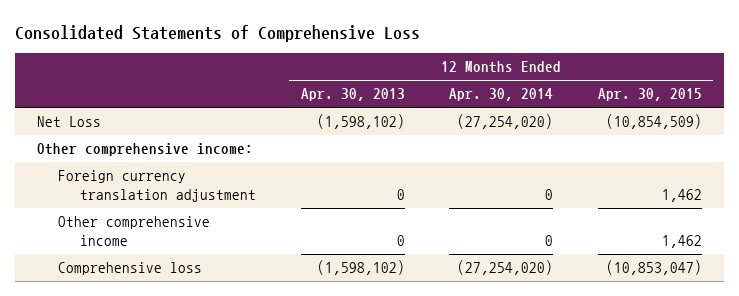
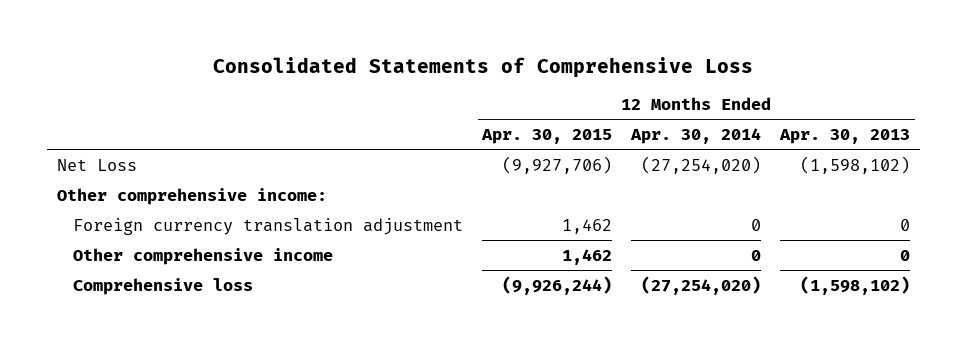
[606,114,703,130] (10,854,509) -> [502,155,613,174] (9,927,706)
[606,260,703,276] (10,853,047) -> [502,275,613,295] (9,926,244)

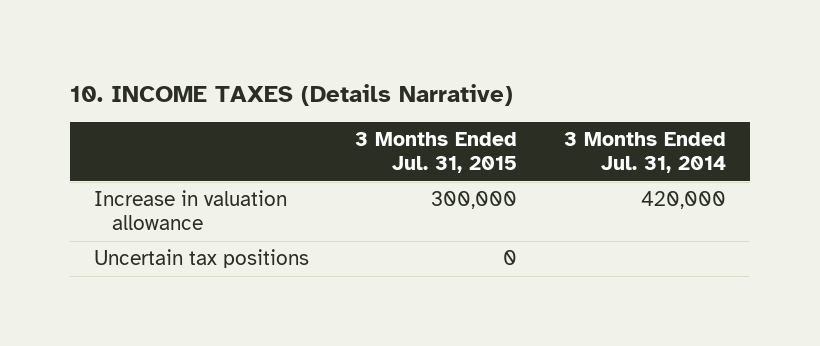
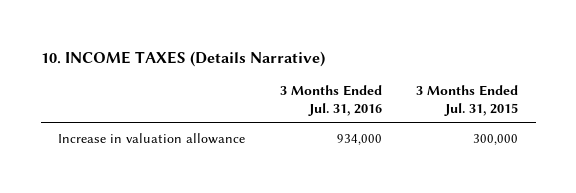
[564,132,727,174] 3 Months Ended Jul. 31, 2014 -> none
none -> [279,85,382,117] 3 Months Ended Jul. 31, 2016
[93,249,309,269] Uncertain tax positions -> none

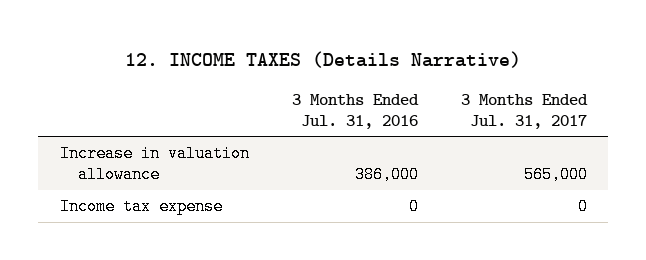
[40,50,325,67] 10. INCOME TAXES (Details Narrative) -> [125,50,522,68] 12. INCOME TAXES (Details Narrative)
[416,85,519,117] 3 Months Ended Jul. 31, 2015 -> none
none -> [460,93,588,129] 3 Months Ended Jul. 31, 2017
[336,133,382,145] 934,000 -> [354,166,419,184] 386,000
none -> [59,198,223,216] Income tax expense

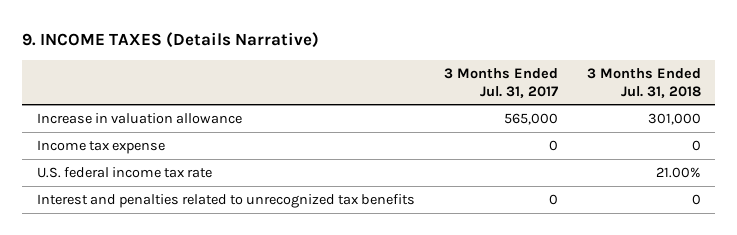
[125,50,522,68] 12. INCOME TAXES (Details Narrative) -> [22,31,320,48] 9. INCOME TAXES (Details Narrative)
[291,93,419,129] 3 Months Ended Jul. 31, 2016 -> none
none -> [586,67,701,98] 3 Months Ended Jul. 31, 2018
none -> [36,166,212,178] U.S. federal income tax rate
none -> [36,193,415,208] Interest and penalties related to unrecognized tax benefits

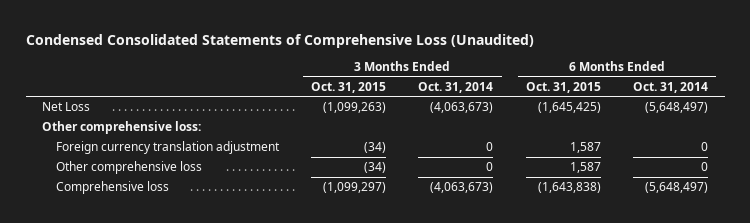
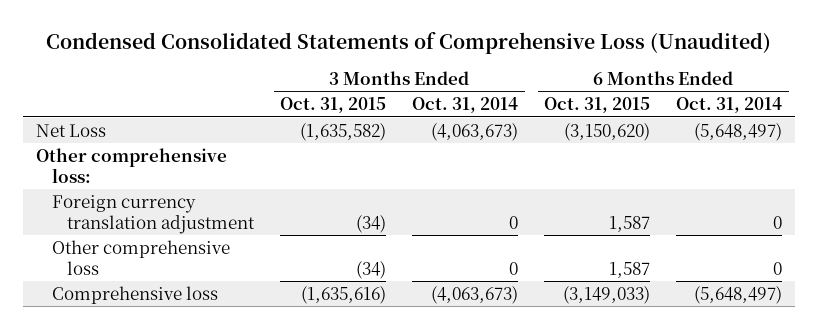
[323,102,387,114] (1,099,263) -> [300,122,387,141] (1,635,582)
[537,102,601,114] (1,645,425) -> [564,122,651,141] (3,150,620)
[323,182,387,194] (1,099,297) -> [301,285,387,304] (1,635,616)
[537,182,601,194] (1,643,838) -> [563,285,651,304] (3,149,033)

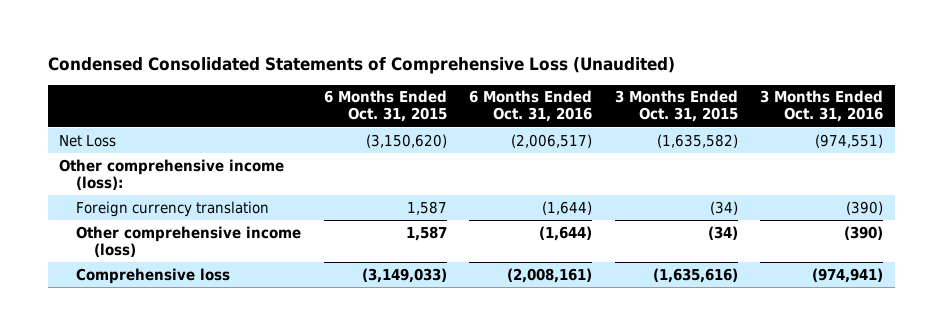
[412,97,519,114] Oct. 31, 2014 -> none
[676,97,783,114] Oct. 31, 2014 -> none
none -> [469,90,593,123] 6 Months Ended Oct. 31, 2016
none -> [760,90,884,123] 3 Months Ended Oct. 31, 2016
[36,147,228,183] Other comprehensive loss: -> [58,158,284,190] Other comprehensive income (loss):
[51,194,256,234] Foreign currency translation adjustment -> [76,200,270,217] Foreign currency translation
[51,239,230,275] Other comprehensive loss -> [76,225,302,257] Other comprehensive income (loss)

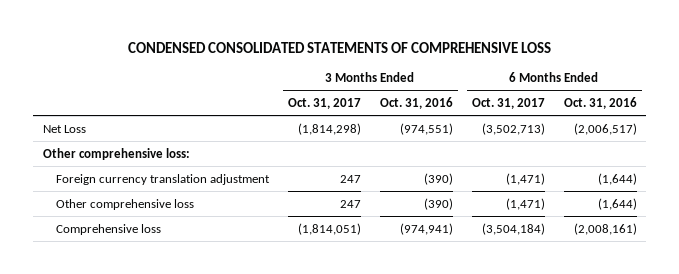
[47,57,675,75] Condensed Consolidated Statements of Comprehensive Loss (Unaudited) -> [127,41,551,53] CONDENSED CONSOLIDATED STATEMENTS OF COMPREHENSIVE LOSS
[323,90,447,123] 6 Months Ended Oct. 31, 2015 -> none
[614,90,738,123] 3 Months Ended Oct. 31, 2015 -> none
none -> [287,97,361,109] Oct. 31, 2017
none -> [471,97,545,109] Oct. 31, 2017
[58,158,284,190] Other comprehensive income (loss): -> [42,147,190,160] Other comprehensive loss:
[76,200,270,217] Foreign currency translation -> [55,173,270,185] Foreign currency translation adjustment
[76,225,302,257] Other comprehensive income (loss) -> [55,198,194,210] Other comprehensive loss

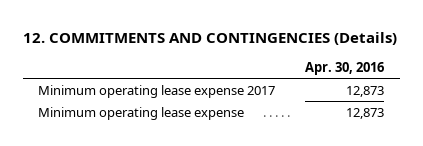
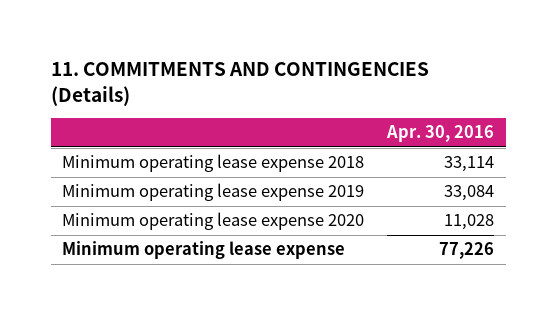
[22,32,397,46] 12. COMMITMENTS AND CONTINGENCIES (Details) -> [50,62,429,106] 11. COMMITMENTS AND CONTINGENCIES (Details)
[38,84,276,98] Minimum operating lease expense 2017 -> [62,154,365,173] Minimum operating lease expense 2018
[346,85,385,97] 12,873 -> [444,156,495,173] 33,114
none -> [62,183,365,202] Minimum operating lease expense 2019
none -> [62,212,365,231] Minimum operating lease expense 2020
[346,107,385,119] 12,873 -> [439,242,495,260] 77,226

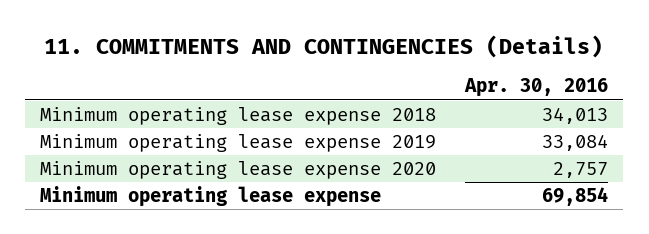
[444,156,495,173] 33,114 -> [542,107,609,125] 34,013
[444,214,495,231] 11,028 -> [553,162,609,179] 2,757
[439,242,495,260] 77,226 -> [542,187,609,207] 69,854

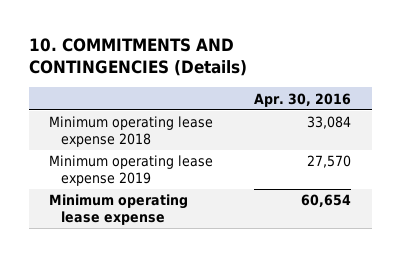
[44,34,604,58] 11. COMMITMENTS AND CONTINGENCIES (Details) -> [28,38,247,77] 10. COMMITMENTS AND CONTINGENCIES (Details)
[40,161,437,180] Minimum operating lease expense 2020 -> none
[542,107,609,125] 34,013 -> [307,116,352,130] 33,084
[542,134,609,152] 33,084 -> [307,155,352,169] 27,570
[542,187,609,207] 69,854 -> [301,194,352,208] 60,654

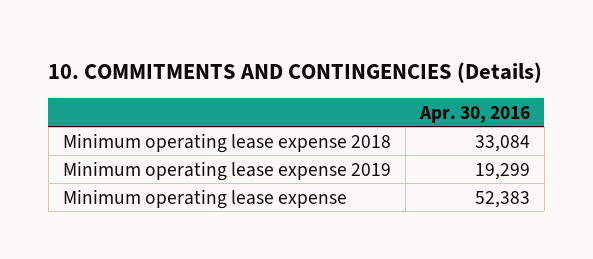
[307,155,352,169] 27,570 -> [474,162,530,180] 19,299
[301,194,352,208] 60,654 -> [474,190,530,208] 52,383

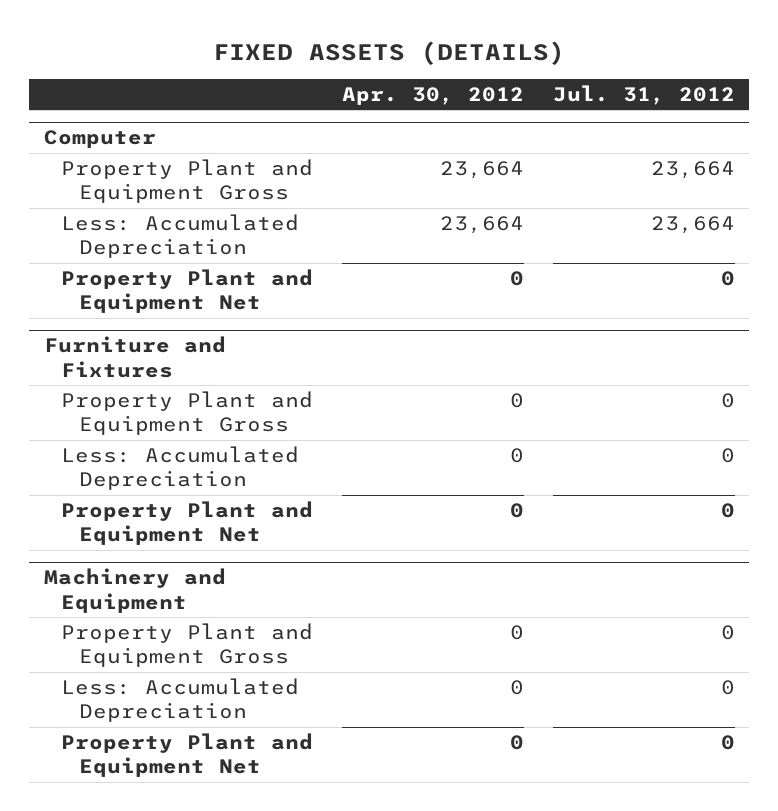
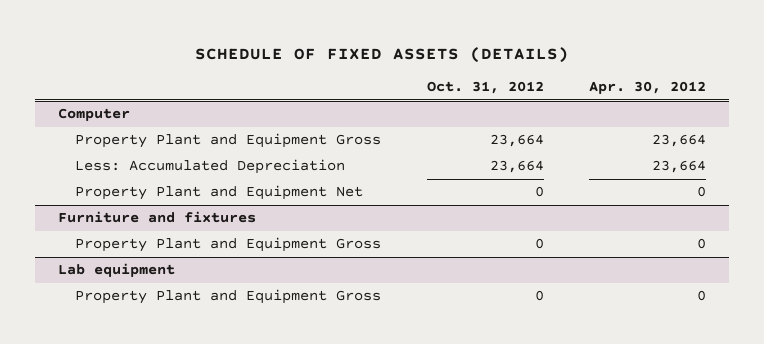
[213,40,566,65] FIXED ASSETS (DETAILS) -> [194,46,569,63] SCHEDULE OF FIXED ASSETS (DETAILS)
[552,84,735,105] Jul. 31, 2012 -> none
none -> [426,81,544,95] Oct. 31, 2012
[43,336,226,378] Furniture and Fixtures -> [57,211,256,224] Furniture and fixtures
[61,446,300,491] Less: Accumulated Depreciation -> none
[61,501,314,546] Property Plant and Equipment Net -> none
[43,568,226,613] Machinery and Equipment -> none
none -> [57,263,175,278] Lab equipment
[61,678,300,723] Less: Accumulated Depreciation -> none
[61,733,314,778] Property Plant and Equipment Net -> none

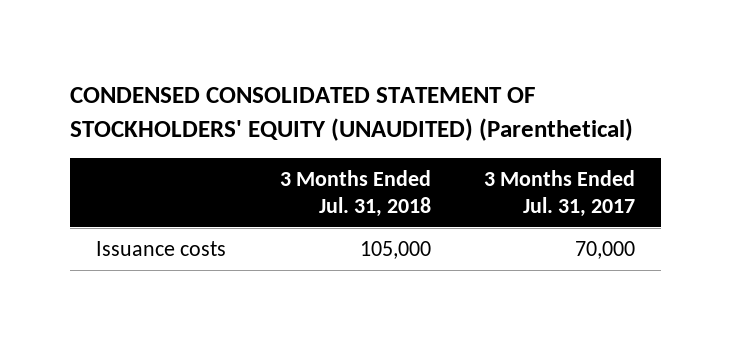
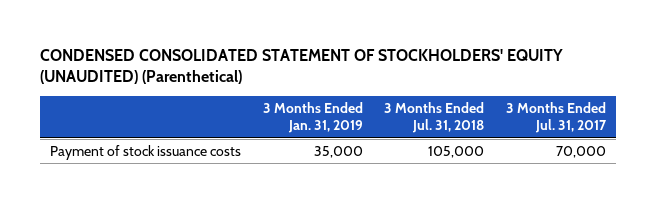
none -> [262,102,363,134] 3 Months Ended Jan. 31, 2019
[96,241,227,257] Issuance costs -> [50,144,242,160] Payment of stock issuance costs

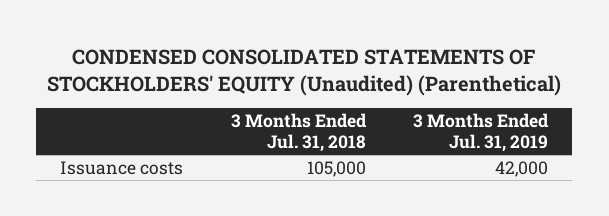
[39,48,563,85] CONDENSED CONSOLIDATED STATEMENT OF STOCKHOLDERS' EQUITY (UNAUDITED) (Parenthetical) -> [47,48,562,96] CONDENSED CONSOLIDATED STATEMENTS OF STOCKHOLDERS' EQUITY (Unaudited) (Parenthetical)
[262,102,363,134] 3 Months Ended Jan. 31, 2019 -> none
[505,102,607,134] 3 Months Ended Jul. 31, 2017 -> none
none -> [413,113,550,152] 3 Months Ended Jul. 31, 2019
[50,144,242,160] Payment of stock issuance costs -> [60,160,184,175] Issuance costs

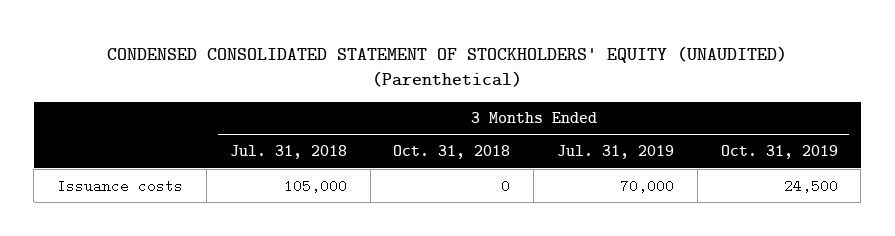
[47,48,562,96] CONDENSED CONSOLIDATED STATEMENTS OF STOCKHOLDERS' EQUITY (Unaudited) (Parenthetical) -> [107,45,788,88] CONDENSED CONSOLIDATED STATEMENT OF STOCKHOLDERS' EQUITY (UNAUDITED) (Parenthetical)
none -> [393,145,511,160] Oct. 31, 2018
none -> [720,145,838,160] Oct. 31, 2019
[495,160,549,177] 42,000 -> [620,178,675,193] 70,000

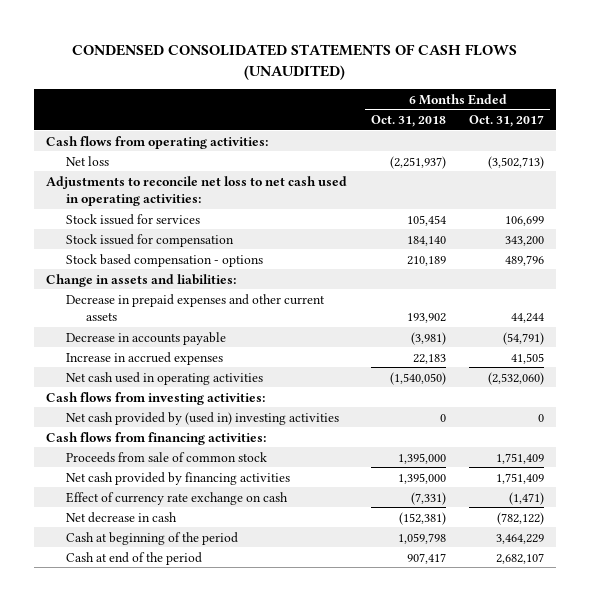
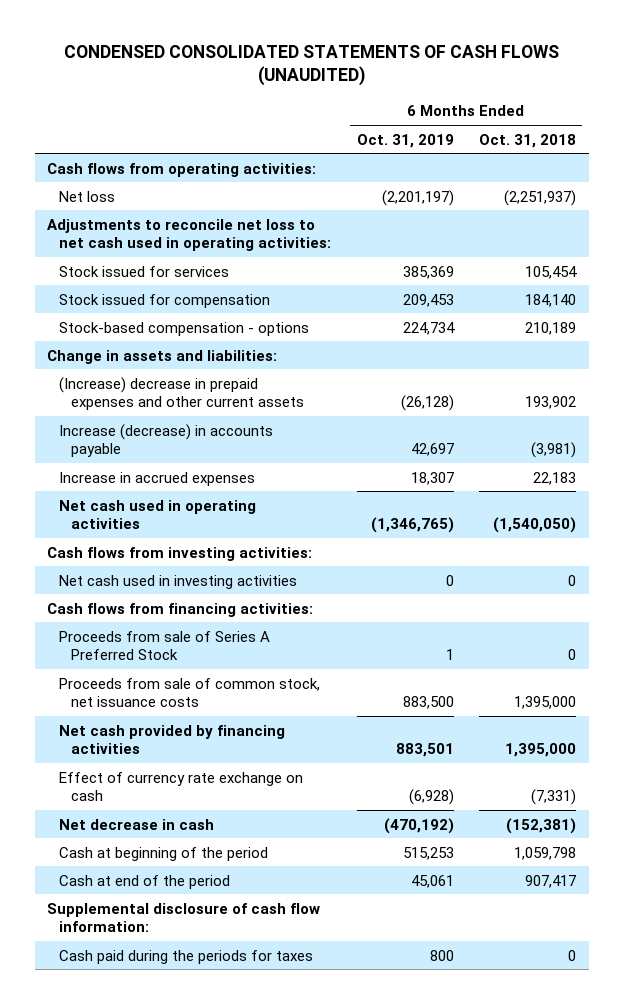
[469,115,545,128] Oct. 31, 2017 -> none
none -> [356,133,454,148] Oct. 31, 2019
[65,253,263,267] Stock based compensation - options -> [59,321,310,336] Stock-based compensation - options
[65,293,325,321] Decrease in prepaid expenses and other current assets -> [59,376,305,411] (Increase) decrease in prepaid expenses and other current assets
[65,331,226,345] Decrease in accounts payable -> [59,423,274,458] Increase (decrease) in accounts payable
[65,411,339,425] Net cash provided by (used in) investing activities -> [59,574,298,589] Net cash used in investing activities
none -> [59,630,271,661] Proceeds from sale of Series A Preferred Stock
[65,451,267,463] Proceeds from sale of common stock -> [59,677,321,708] Proceeds from sale of common stock, net issuance costs
none -> [47,902,321,933] Supplemental disclosure of cash flow information:
none -> [59,949,314,964] Cash paid during the periods for taxes

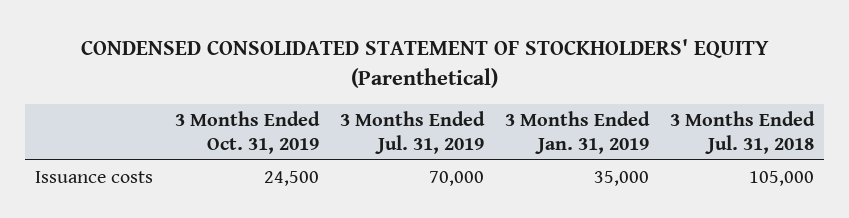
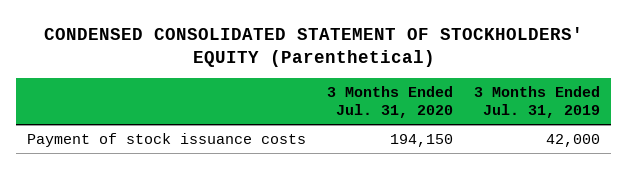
[174,111,320,154] 3 Months Ended Oct. 31, 2019 -> none
[504,111,650,154] 3 Months Ended Jan. 31, 2019 -> none
[669,111,815,154] 3 Months Ended Jul. 31, 2018 -> none
none -> [327,86,454,119] 3 Months Ended Jul. 31, 2020
[35,170,154,183] Issuance costs -> [26,132,306,147] Payment of stock issuance costs
[428,170,484,186] 70,000 -> [546,133,601,147] 42,000

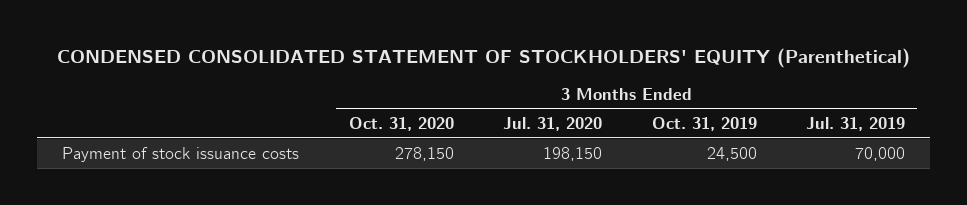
none -> [348,117,454,132] Oct. 31, 2020
none -> [651,117,757,132] Oct. 31, 2019
[390,133,454,147] 194,150 -> [543,147,603,162] 198,150
[546,133,601,147] 42,000 -> [854,147,905,162] 70,000

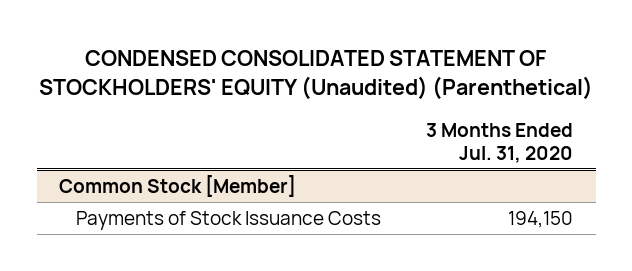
[56,48,910,69] CONDENSED CONSOLIDATED STATEMENT OF STOCKHOLDERS' EQUITY (Parenthetical) -> [39,49,594,101] CONDENSED CONSOLIDATED STATEMENT OF STOCKHOLDERS' EQUITY (Unaudited) (Parenthetical)
[348,117,454,132] Oct. 31, 2020 -> none
[651,117,757,132] Oct. 31, 2019 -> none
[805,117,905,132] Jul. 31, 2019 -> none
none -> [59,174,297,197] Common Stock [Member]
[62,147,300,163] Payment of stock issuance costs -> [75,210,381,230] Payments of Stock Issuance Costs
[543,147,603,162] 198,150 -> [508,210,574,228] 194,150

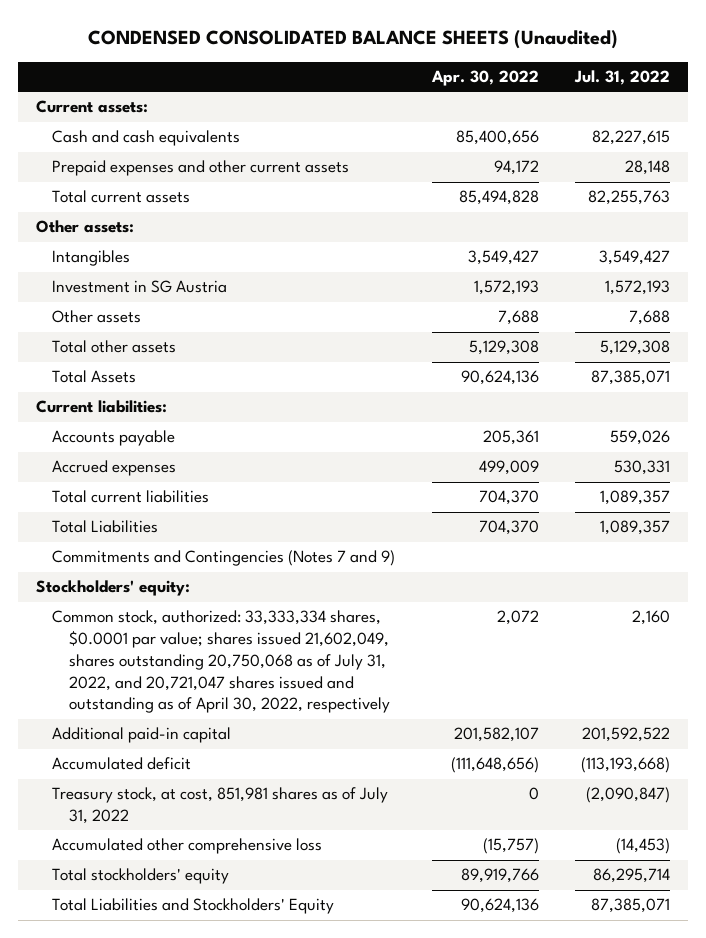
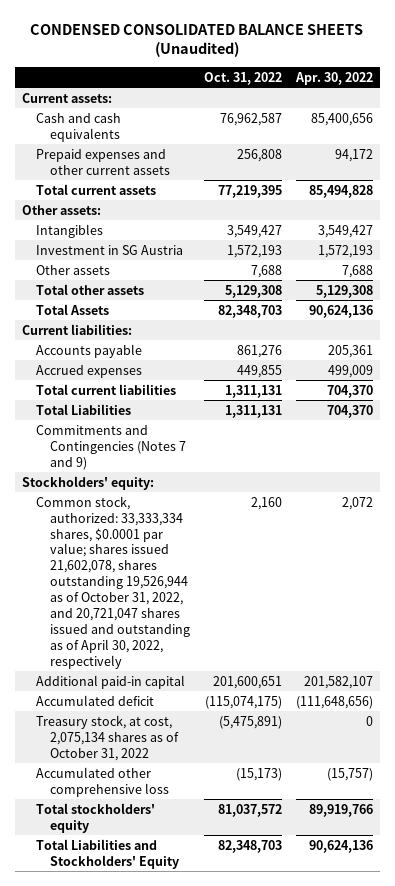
[574,70,671,86] Jul. 31, 2022 -> none
none -> [203,71,282,85] Oct. 31, 2022
[52,610,391,714] Common stock, authorized: 33,333,334 shares, $0.0001 par value; shares issued 21,602,049, shares outstanding 20,750,068 as of July 31, 2022, and 20,721,047 shares issued and outstanding as of April 30, 2022, respectively -> [36,495,191,669] Common stock, authorized: 33,333,334 shares, $0.0001 par value; shares issued 21,602,078, shares outstanding 19,526,944 as of October 31, 2022, and 20,721,047 shares issued and outstanding as of April 30, 2022, respectively
[52,787,389,825] Treasury stock, at cost, 851,981 shares as of July 31, 2022 -> [36,714,180,761] Treasury stock, at cost, 2,075,134 shares as of October 31, 2022

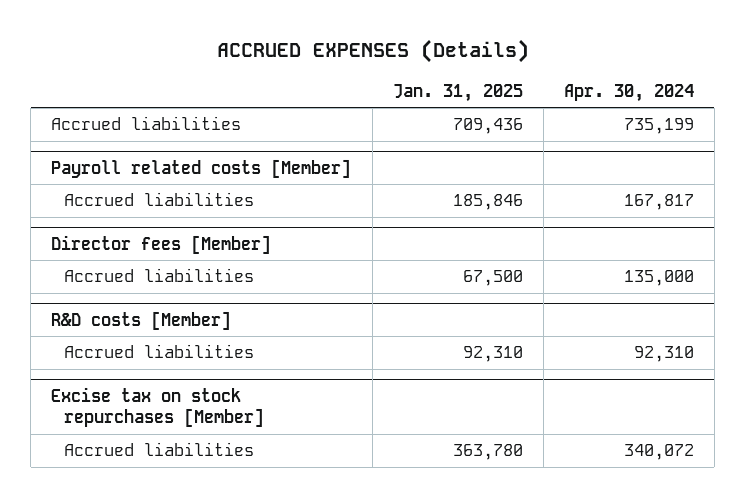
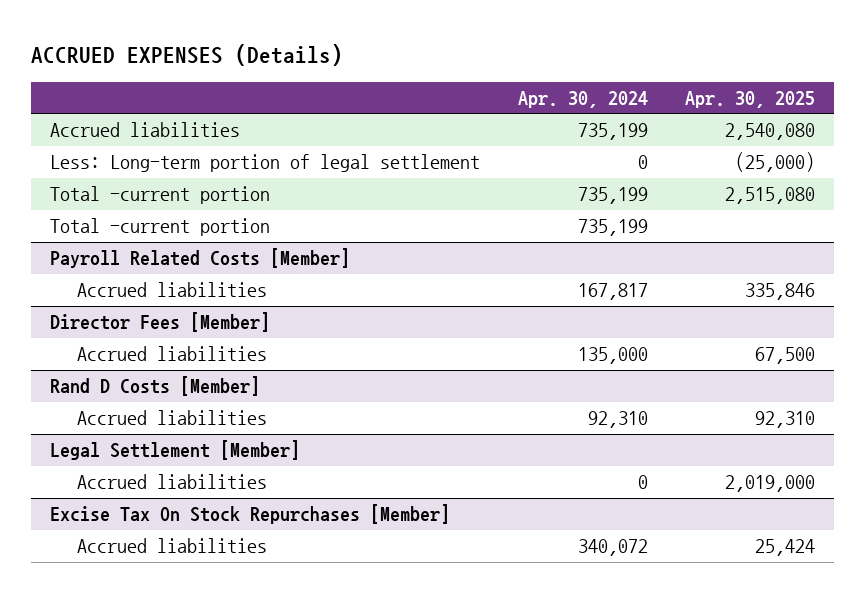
[392,83,523,102] Jan. 31, 2025 -> none
none -> [685,90,816,108] Apr. 30, 2025
none -> [49,154,480,173] Less: Long-term portion of legal settlement
none -> [49,186,270,205] Total -current portion
none -> [49,218,270,237] Total -current portion
[51,158,352,178] Payroll related costs [Member] -> [49,248,350,269] Payroll Related Costs [Member]
[51,234,272,254] Director fees [Member] -> [49,312,270,333] Director Fees [Member]
[51,310,232,330] R&D costs [Member] -> [49,376,260,397] Rand D Costs [Member]
none -> [49,440,300,461] Legal Settlement [Member]
none -> [76,474,267,490] Accrued liabilities
[51,386,264,428] Excise tax on stock repurchases [Member] -> [49,504,450,525] Excise Tax On Stock Repurchases [Member]

